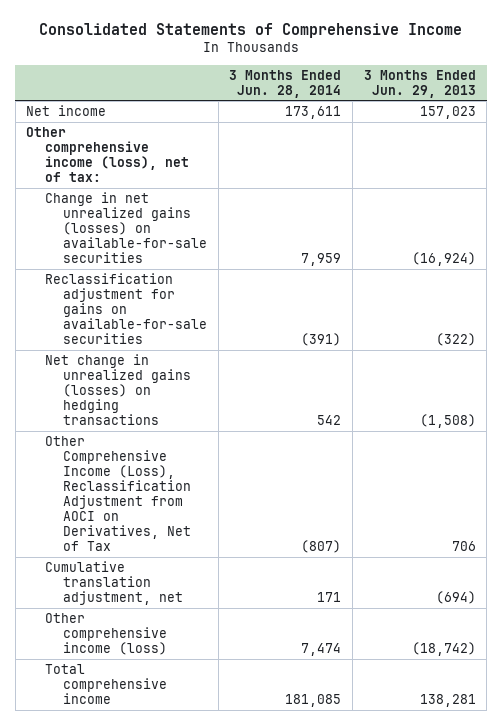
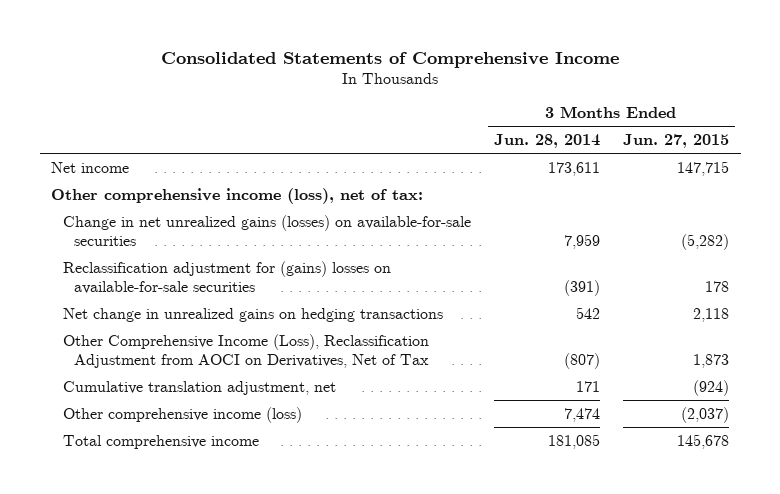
[363,69,476,98] 3 Months Ended Jun. 29, 2013 -> none
none -> [622,133,729,148] Jun. 27, 2015
[44,272,208,345] Reclassification adjustment for gains on available-for-sale securities -> [62,260,391,295] Reclassification adjustment for (gains) losses on available-for-sale securities
[44,353,192,426] Net change in unrealized gains (losses) on hedging transactions -> [62,307,443,322] Net change in unrealized gains on hedging transactions

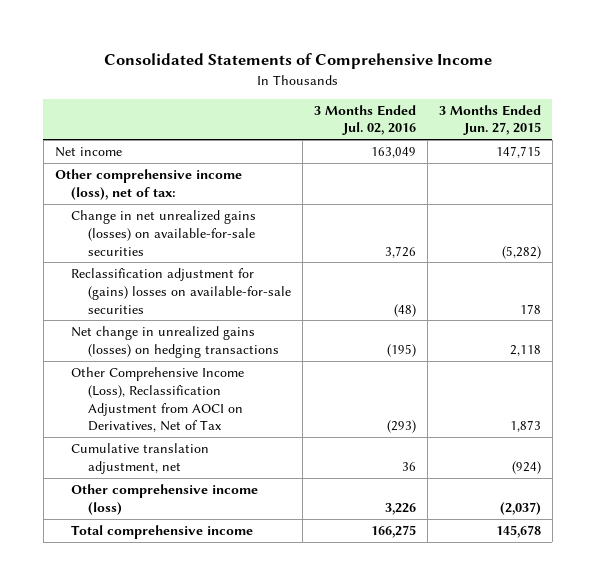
[493,133,600,148] Jun. 28, 2014 -> none
none -> [313,104,416,136] 3 Months Ended Jul. 02, 2016
[62,307,443,322] Net change in unrealized gains on hedging transactions -> [71,326,279,358] Net change in unrealized gains (losses) on hedging transactions

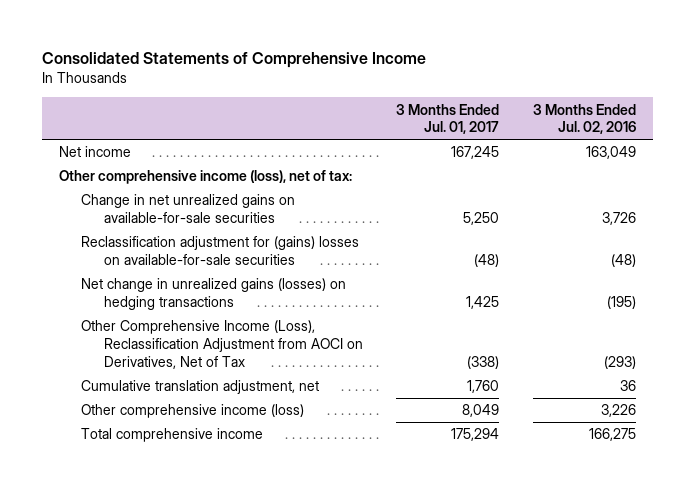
[438,104,541,136] 3 Months Ended Jun. 27, 2015 -> none
none -> [396,103,500,135] 3 Months Ended Jul. 01, 2017
[71,210,257,256] Change in net unrealized gains (losses) on available-for-sale securities -> [81,194,296,223] Change in net unrealized gains on available-for-sale securities

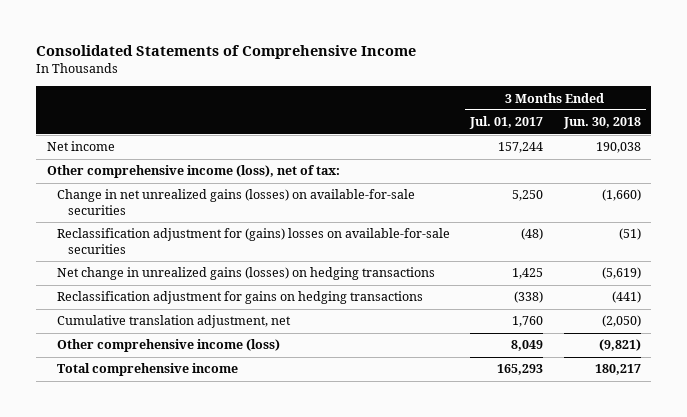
[532,103,636,135] 3 Months Ended Jul. 02, 2016 -> none
none -> [562,117,641,130] Jun. 30, 2018
[451,146,500,160] 167,245 -> [498,142,544,154] 157,244
[81,194,296,223] Change in net unrealized gains on available-for-sale securities -> [57,189,416,216] Change in net unrealized gains (losses) on available-for-sale securities
[81,320,363,369] Other Comprehensive Income (Loss), Reclassification Adjustment from AOCI on Derivatives, Net of Tax -> [57,291,424,305] Reclassification adjustment for gains on hedging transactions
[451,428,500,442] 175,294 -> [497,364,544,376] 165,293

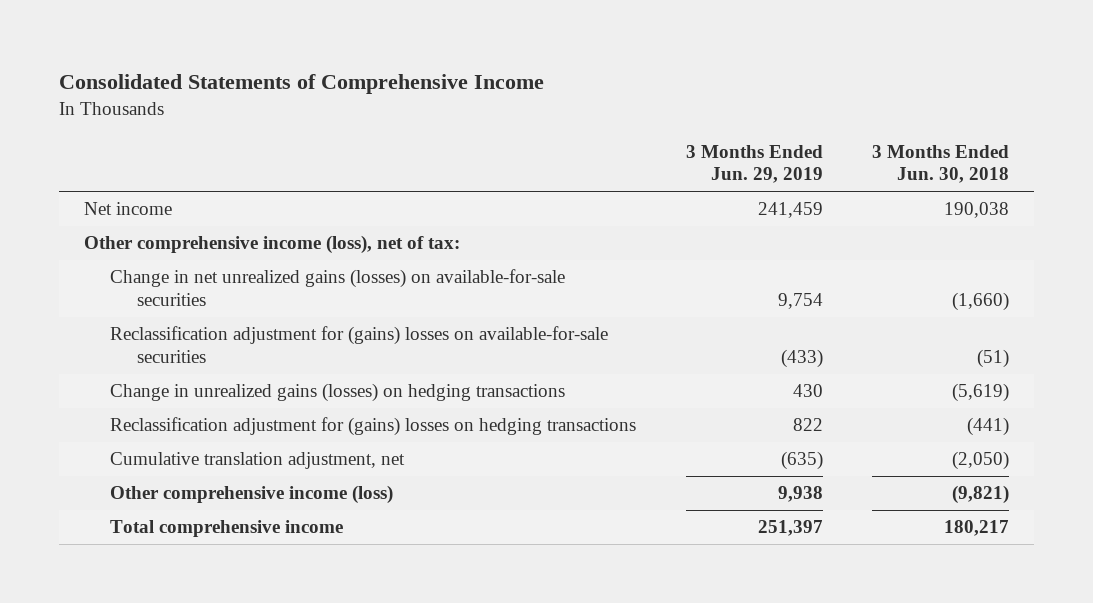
[469,116,544,130] Jul. 01, 2017 -> none
none -> [685,144,823,184] 3 Months Ended Jun. 29, 2019
[57,267,436,281] Net change in unrealized gains (losses) on hedging transactions -> [110,383,566,403] Change in unrealized gains (losses) on hedging transactions
[57,291,424,305] Reclassification adjustment for gains on hedging transactions -> [110,417,637,437] Reclassification adjustment for (gains) losses on hedging transactions

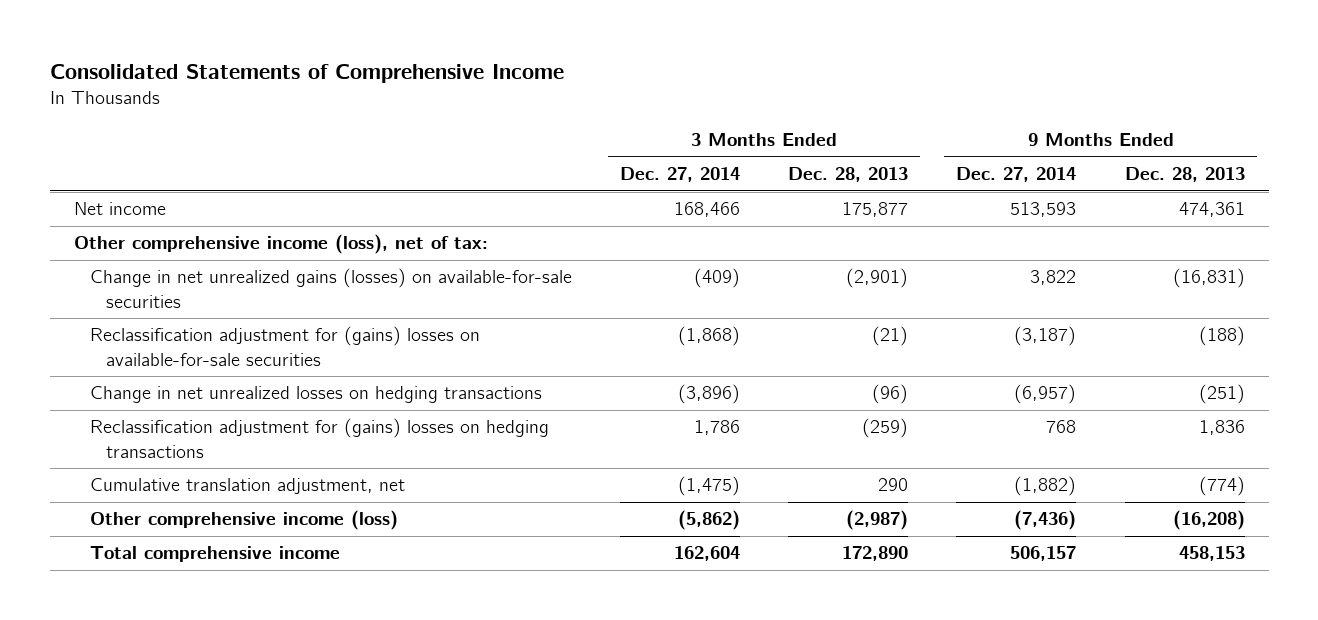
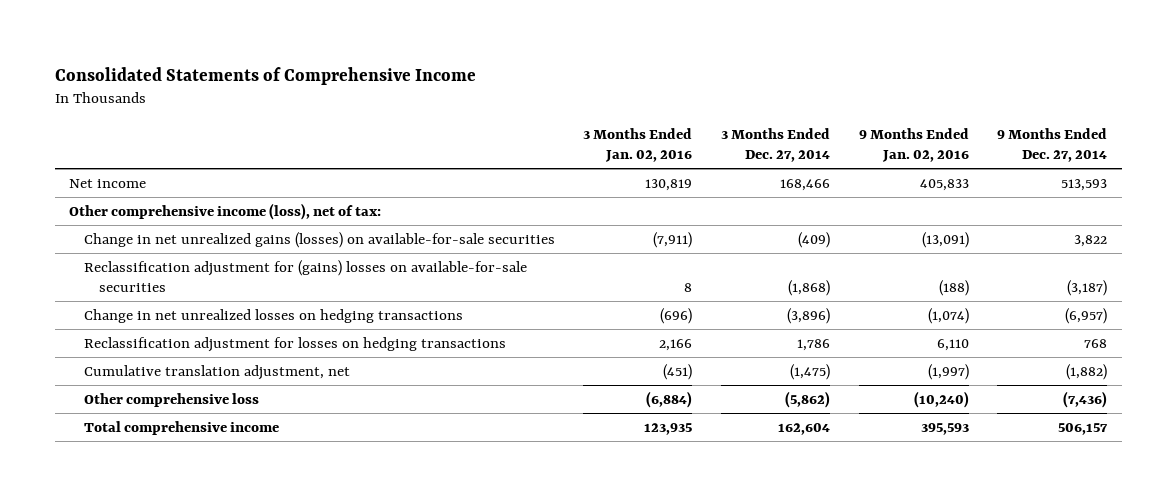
[788,167,909,183] Dec. 28, 2013 -> none
[1124,167,1245,183] Dec. 28, 2013 -> none
none -> [583,128,693,163] 3 Months Ended Jan. 02, 2016
none -> [858,128,969,163] 9 Months Ended Jan. 02, 2016
[90,418,550,458] Reclassification adjustment for (gains) losses on hedging transactions -> [83,336,506,352] Reclassification adjustment for losses on hedging transactions
[90,510,399,531] Other comprehensive income (loss) -> [83,392,259,407] Other comprehensive loss

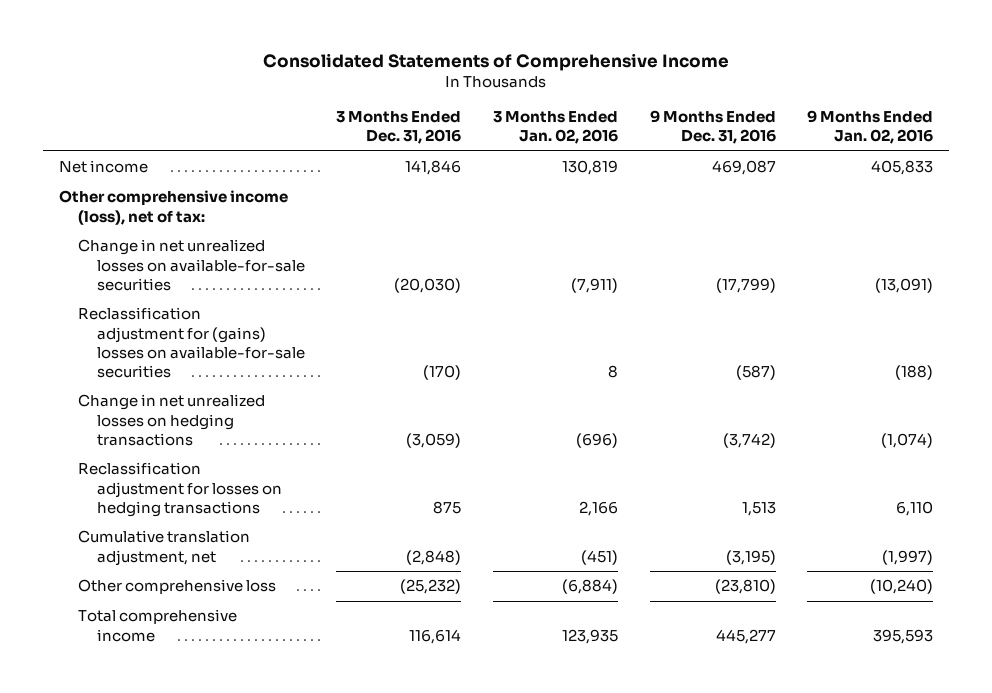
[721,128,831,163] 3 Months Ended Dec. 27, 2014 -> none
[997,128,1108,163] 9 Months Ended Dec. 27, 2014 -> none
none -> [336,110,462,145] 3 Months Ended Dec. 31, 2016
none -> [649,109,776,145] 9 Months Ended Dec. 31, 2016
[83,231,555,248] Change in net unrealized gains (losses) on available-for-sale securities -> [77,239,305,291] Change in net unrealized losses on available-for-sale securities

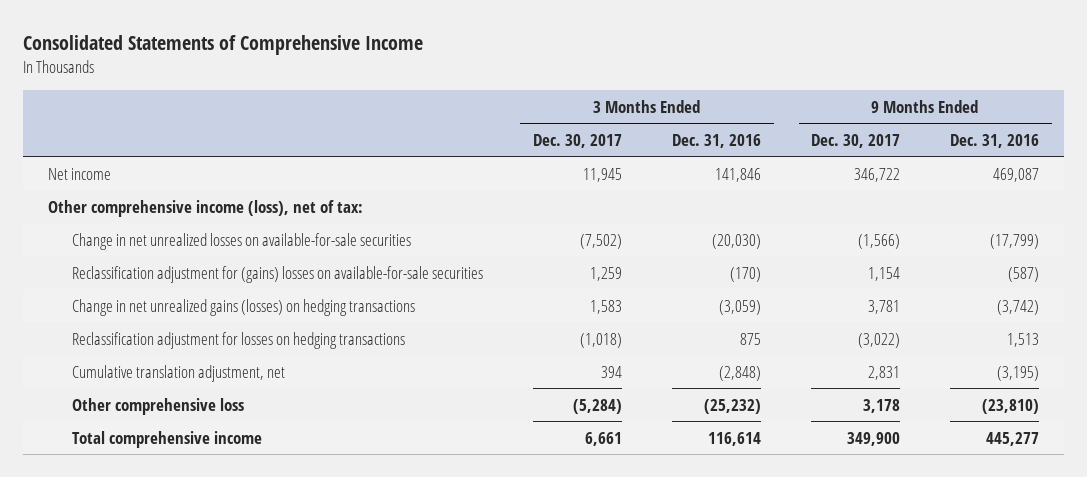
[492,110,618,145] 3 Months Ended Jan. 02, 2016 -> none
[807,109,934,145] 9 Months Ended Jan. 02, 2016 -> none
none -> [532,133,622,148] Dec. 30, 2017
none -> [811,133,901,148] Dec. 30, 2017
[77,394,265,446] Change in net unrealized losses on hedging transactions -> [71,298,415,316] Change in net unrealized gains (losses) on hedging transactions

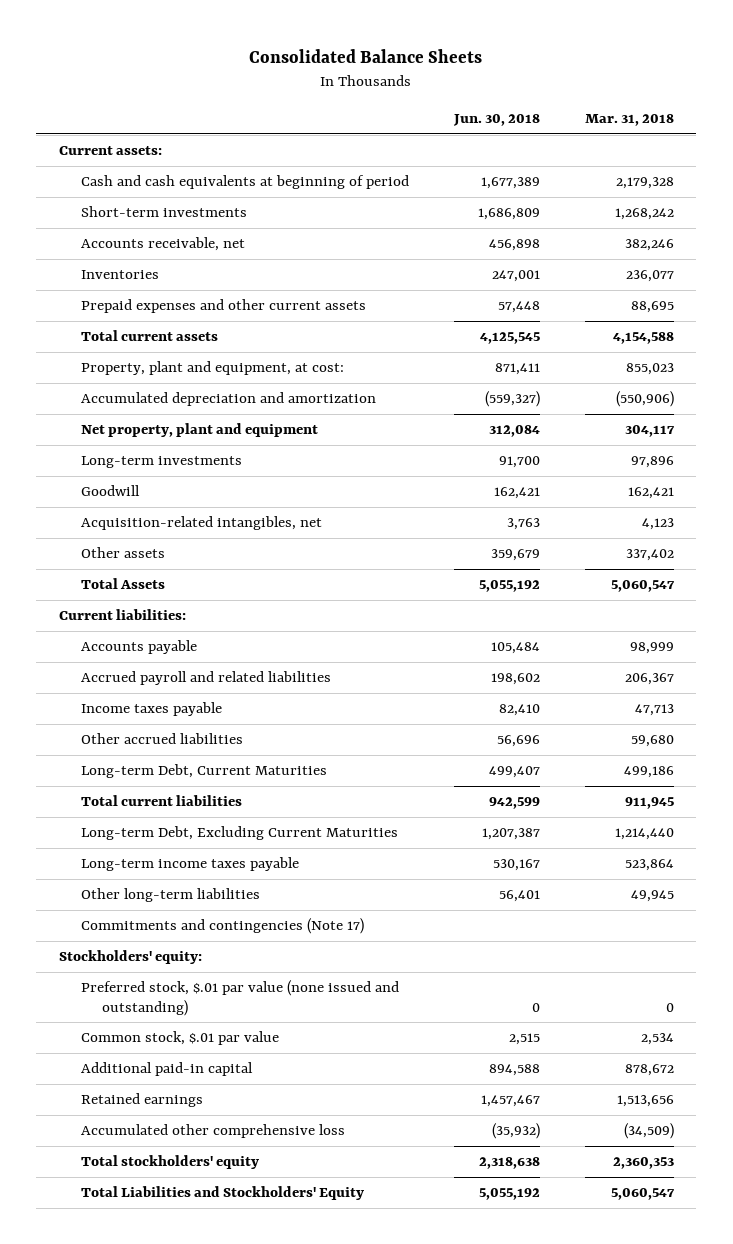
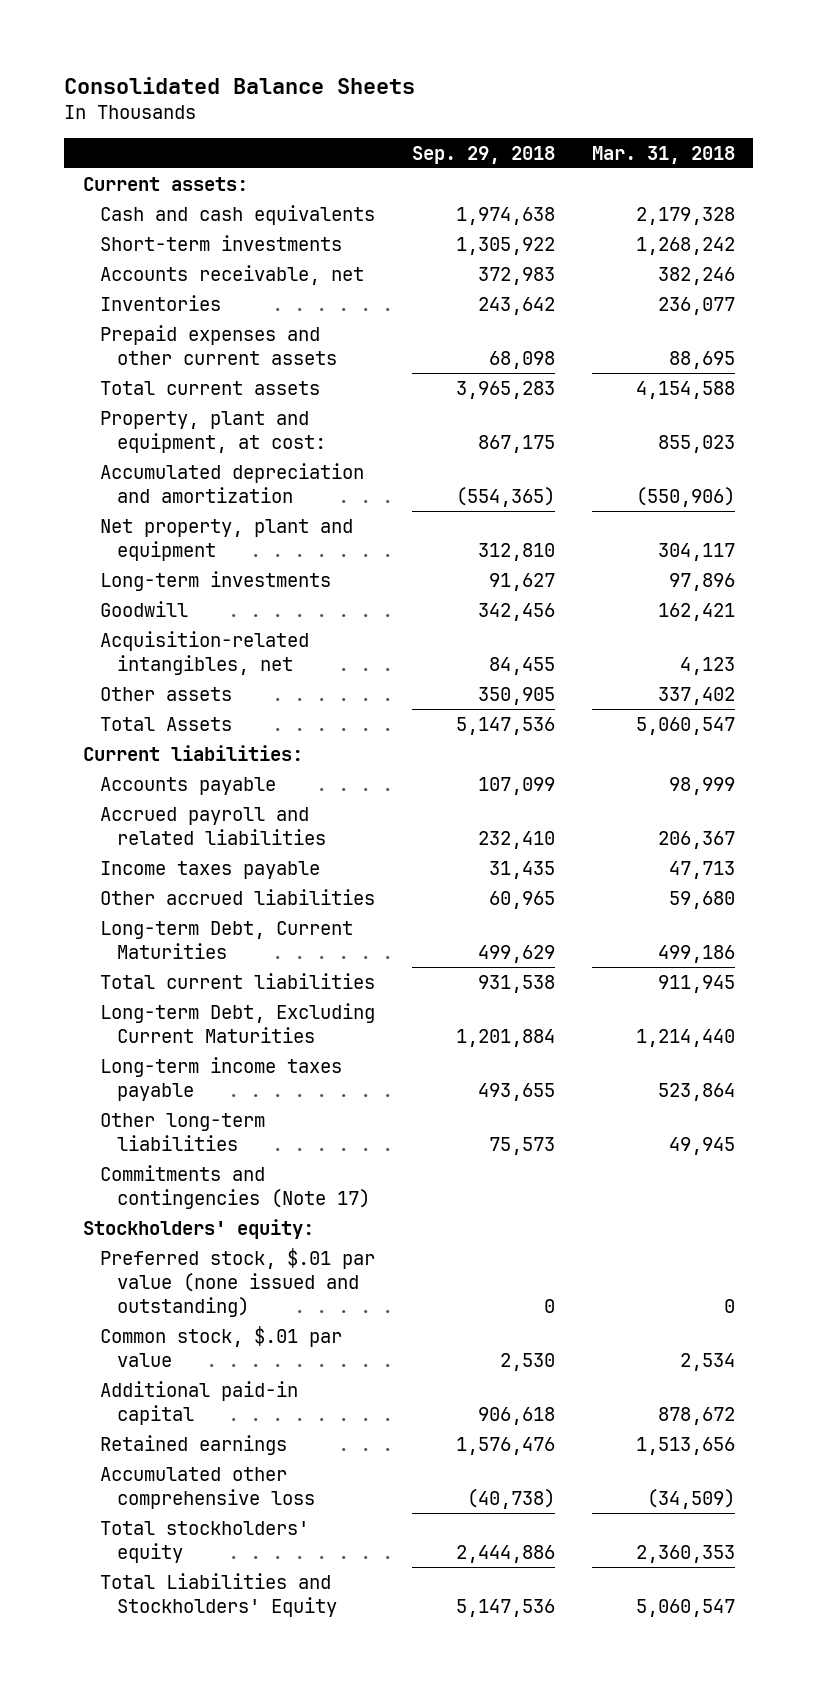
[452,114,540,127] Jun. 30, 2018 -> none
none -> [411,146,555,165] Sep. 29, 2018
[80,175,409,190] Cash and cash equivalents at beginning of period -> [99,204,375,225] Cash and cash equivalents

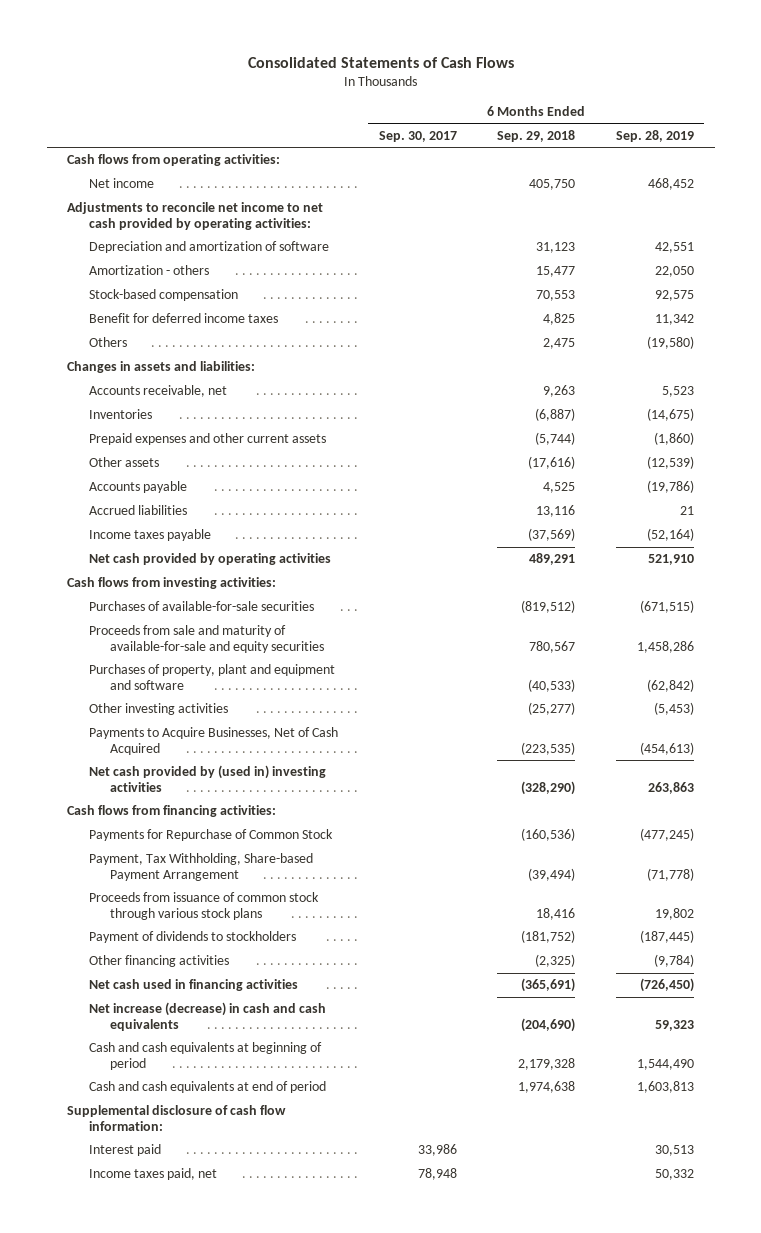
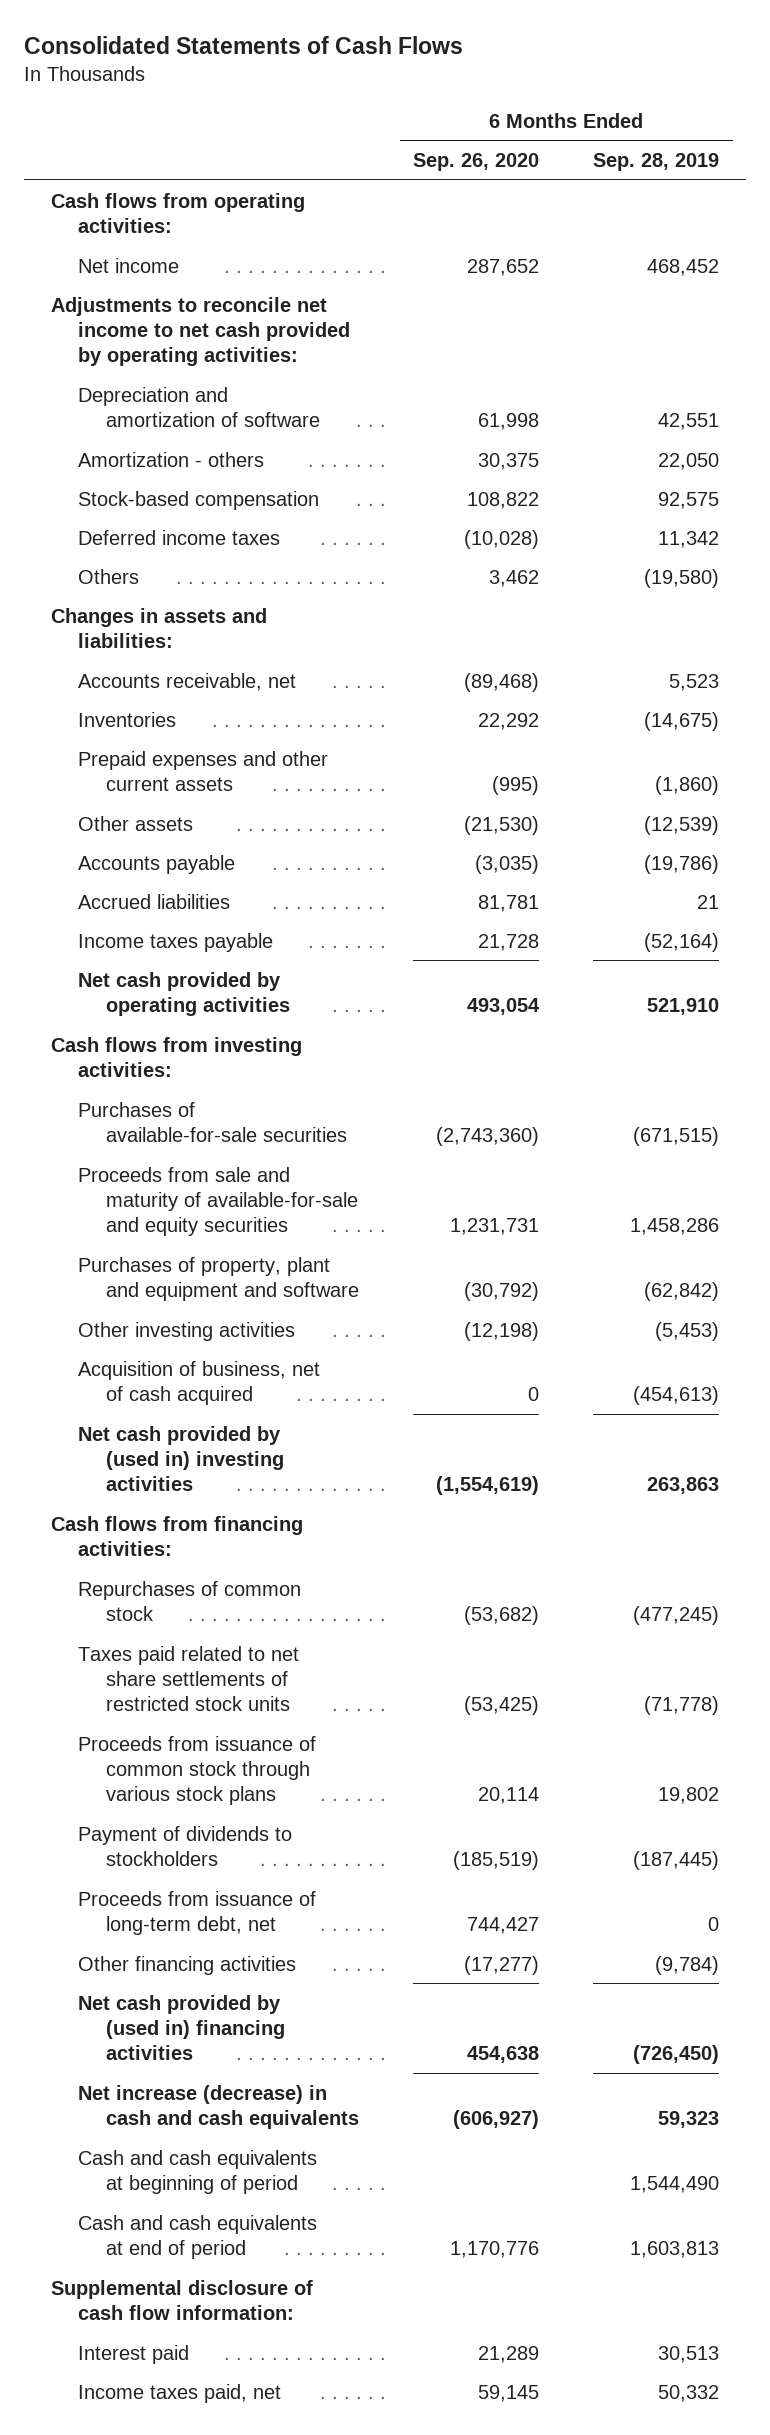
[378,130,457,142] Sep. 30, 2017 -> none
[497,129,576,142] Sep. 29, 2018 -> none
none -> [413,153,540,172] Sep. 26, 2020
[88,313,278,324] Benefit for deferred income taxes -> [78,529,281,545] Deferred income taxes
[88,727,338,756] Payments to Acquire Businesses, Net of Cash Acquired -> [78,1360,321,1405] Acquisition of business, net of cash acquired
[88,829,333,842] Payments for Repurchase of Common Stock -> [78,1580,302,1621] Repurchases of common stock
[88,853,313,882] Payment, Tax Withholding, Share-based Payment Arrangement -> [78,1645,300,1712] Taxes paid related to net share settlements of restricted stock units
none -> [78,1890,317,1935] Proceeds from issuance of long-term debt, net
[88,979,298,992] Net cash used in financing activities -> [78,1994,286,2061] Net cash provided by (used in) financing activities

